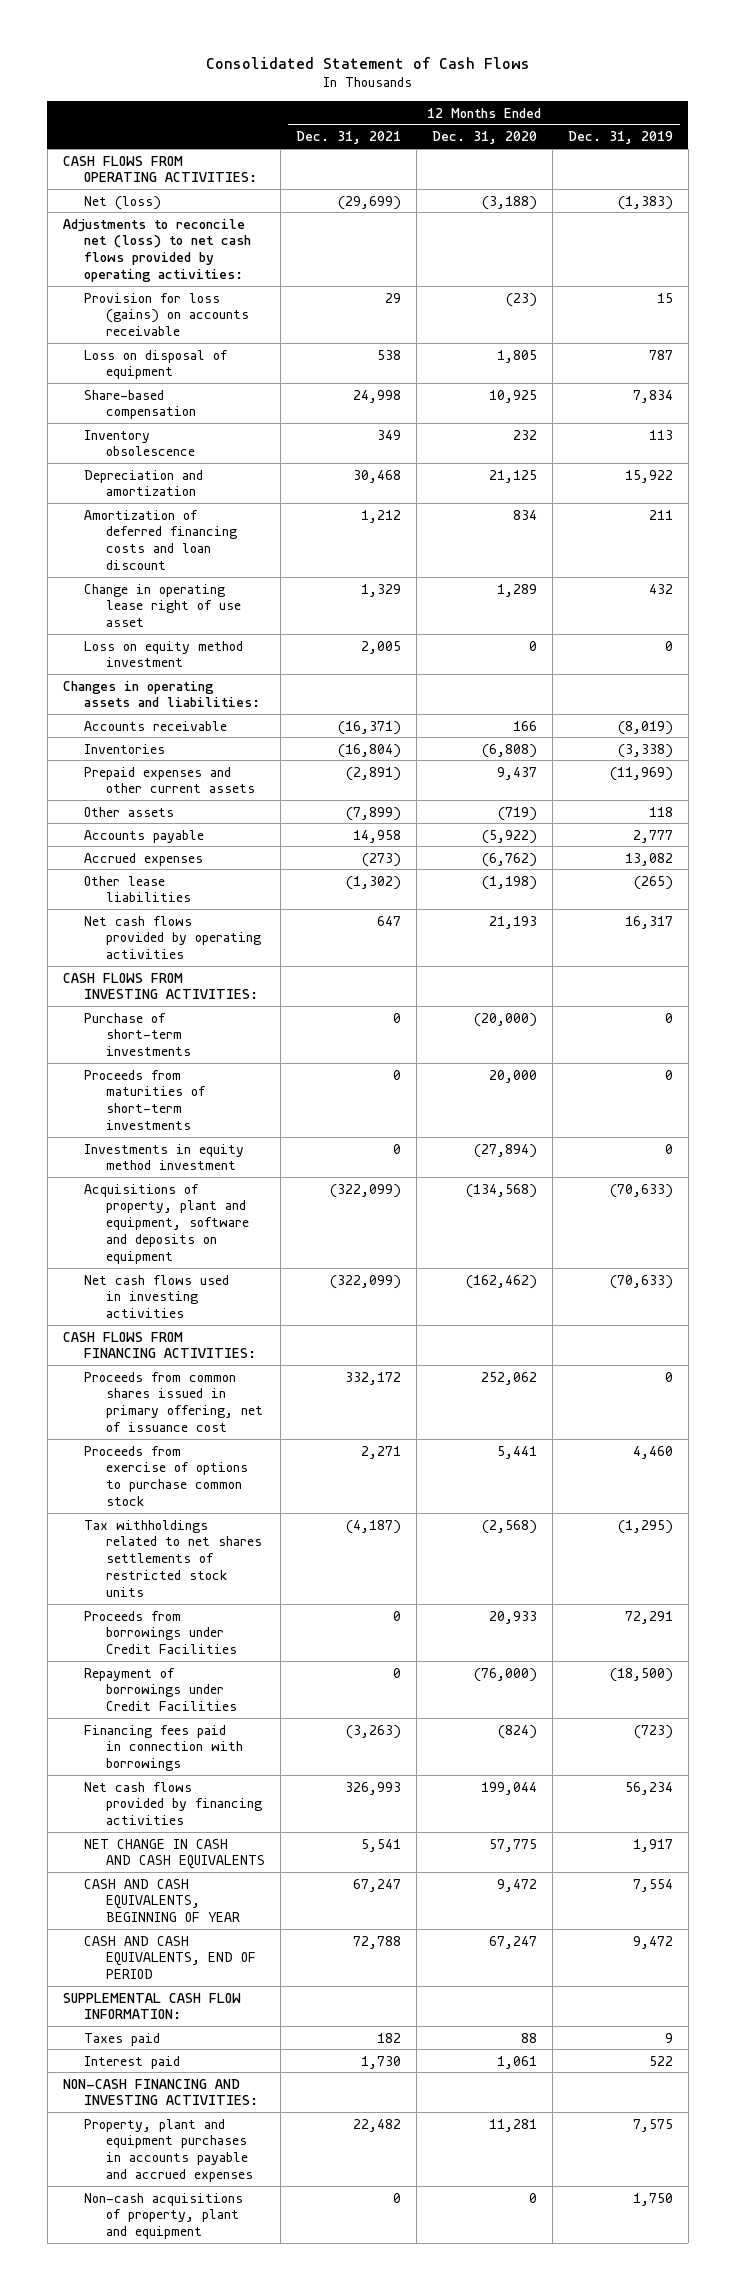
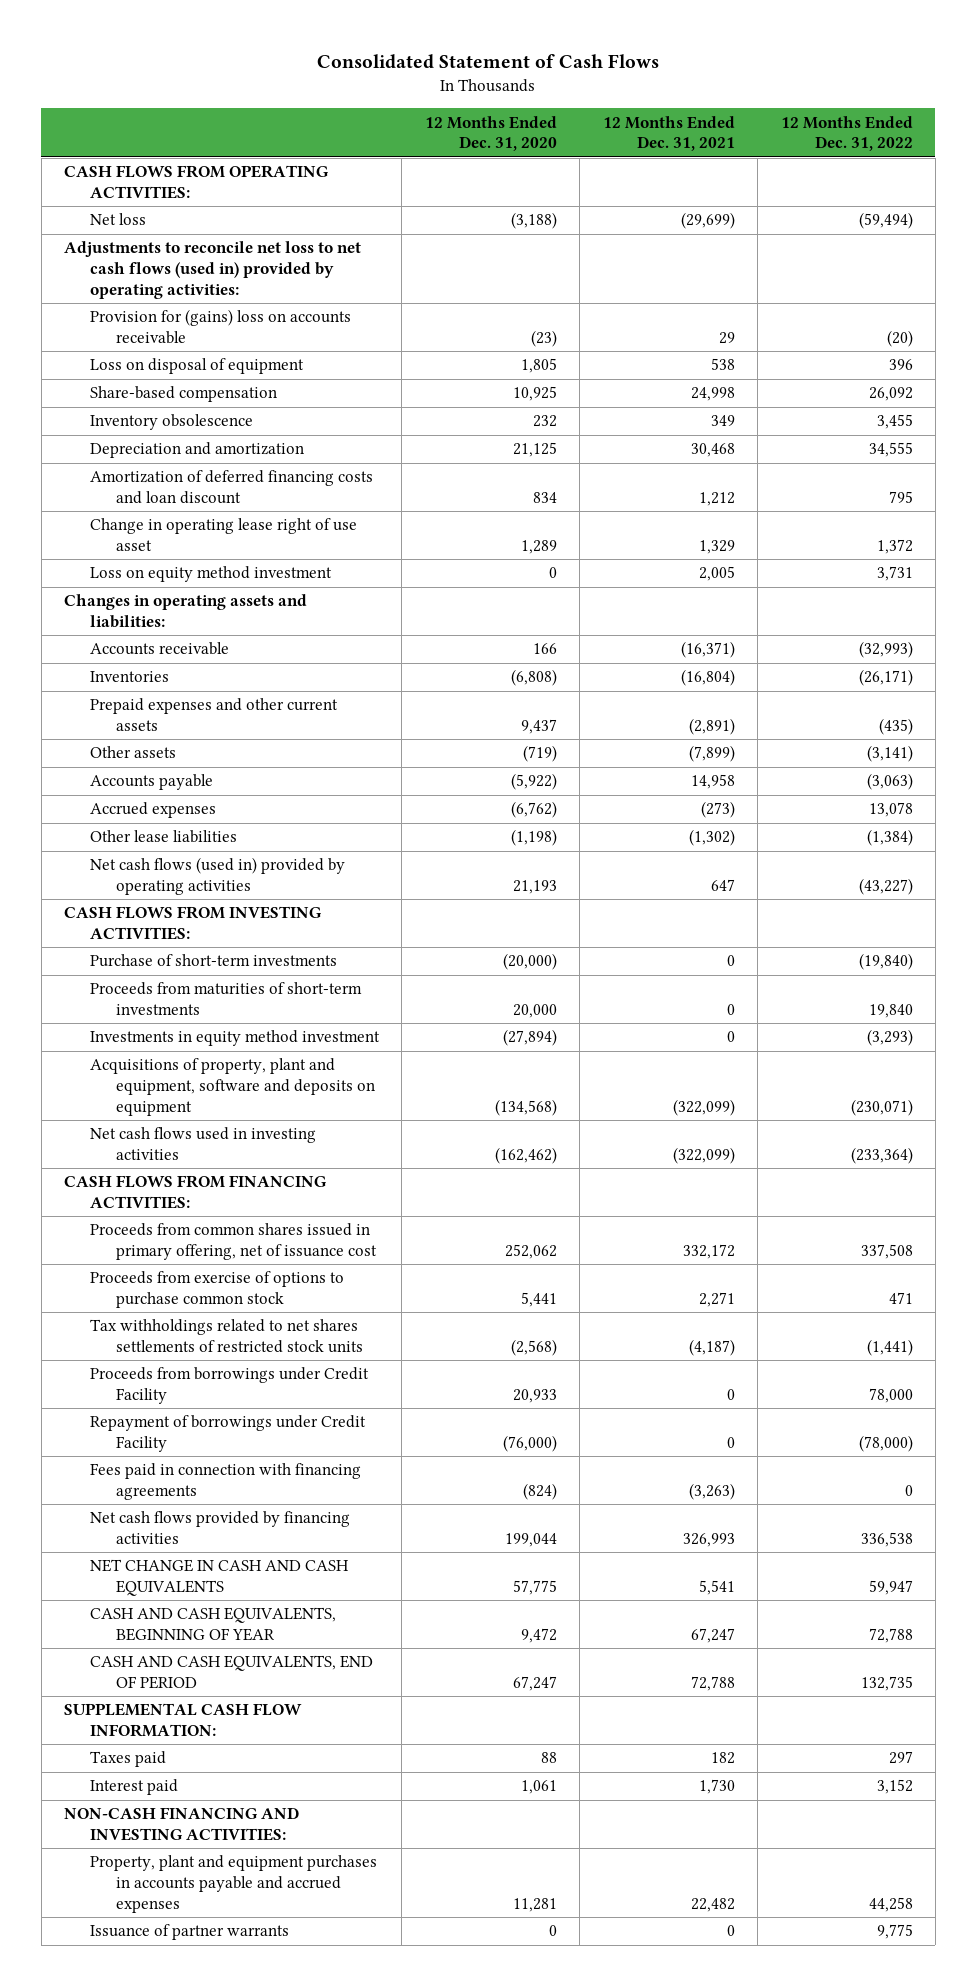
[567,131,673,145] Dec. 31, 2019 -> none
none -> [780,115,913,152] 12 Months Ended Dec. 31, 2022
[84,195,162,210] Net (loss) -> [89,213,146,226] Net loss
[62,218,252,283] Adjustments to reconcile net (loss) to net cash flows provided by operating activities: -> [64,241,362,300] Adjustments to reconcile net loss to net cash flows (used in) provided by operating activities:
[84,292,249,337] Provision for loss (gains) on accounts receivable -> [89,309,351,345] Provision for (gains) loss on accounts receivable
[84,915,261,960] Net cash flows provided by operating activities -> [89,857,345,896] Net cash flows (used in) provided by operating activities
[84,1610,237,1655] Proceeds from borrowings under Credit Facilities -> [89,1367,369,1405] Proceeds from borrowings under Credit Facility
[84,1667,237,1712] Repayment of borrowings under Credit Facilities -> [89,1415,366,1453] Repayment of borrowings under Credit Facility
[84,1724,243,1772] Financing fees paid in connection with borrowings -> [89,1463,361,1501] Fees paid in connection with financing agreements
[84,2192,244,2240] Non-cash acquisitions of property, plant and equipment -> none
none -> [89,1924,289,1941] Issuance of partner warrants

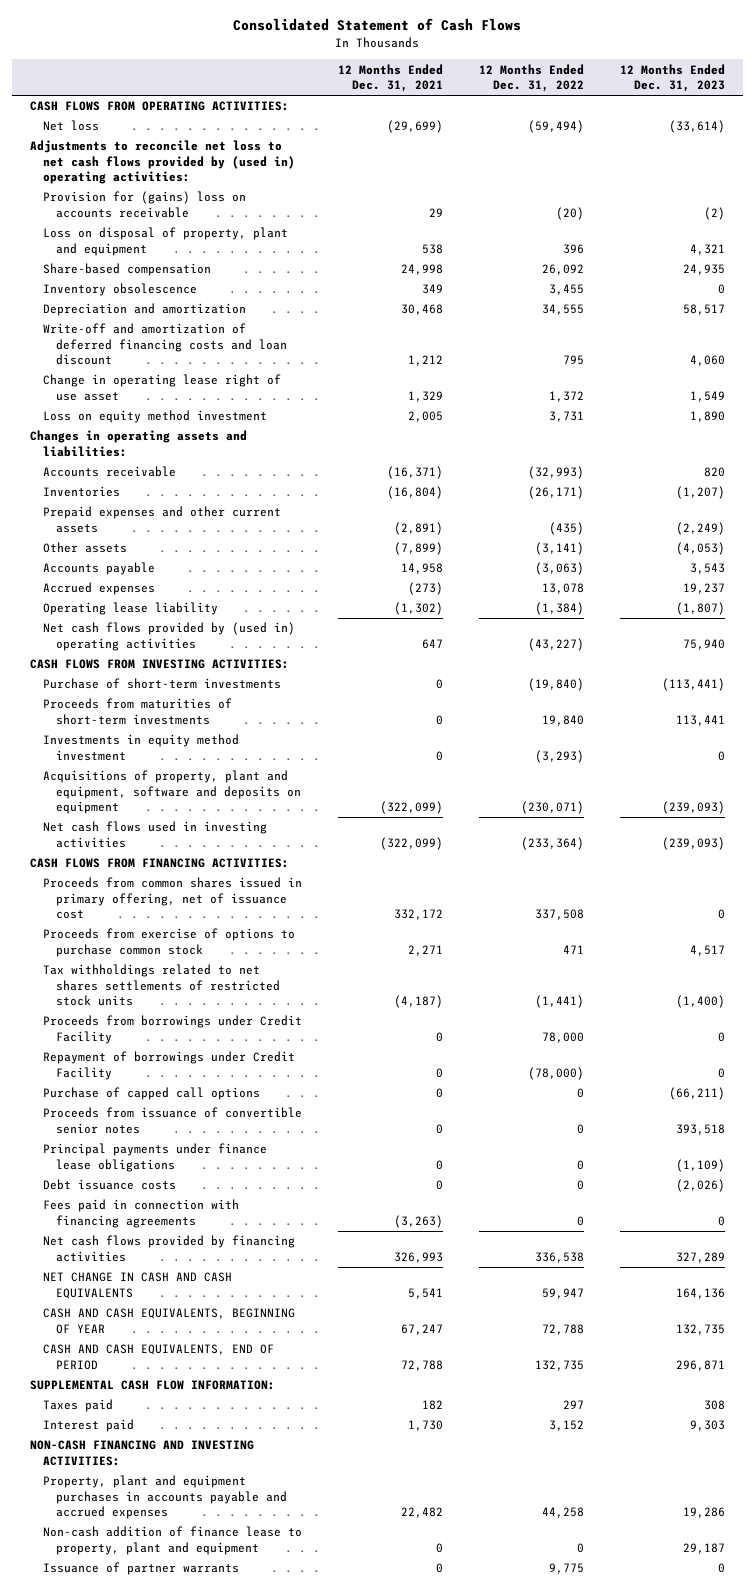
[424,115,557,152] 12 Months Ended Dec. 31, 2020 -> none
none -> [620,63,726,93] 12 Months Ended Dec. 31, 2023
[64,241,362,300] Adjustments to reconcile net loss to net cash flows (used in) provided by operating activities: -> [29,140,295,185] Adjustments to reconcile net loss to net cash flows provided by (used in) operating activities:
[89,358,304,375] Loss on disposal of equipment -> [42,227,288,256] Loss on disposal of property, plant and equipment
[89,470,373,505] Amortization of deferred financing costs and loan discount -> [42,323,287,366] Write-off and amortization of deferred financing costs and loan discount
[89,830,237,844] Other lease liabilities -> [42,602,218,616] Operating lease liability
[89,857,345,896] Net cash flows (used in) provided by operating activities -> [42,622,295,651] Net cash flows provided by (used in) operating activities
none -> [42,1087,260,1101] Purchase of capped call options
none -> [42,1107,302,1134] Proceeds from issuance of convertible senior notes
none -> [42,1143,267,1172] Principal payments under finance lease obligations
none -> [42,1179,176,1191] Debt issuance costs
none -> [42,1526,302,1555] Non-cash addition of finance lease to property, plant and equipment

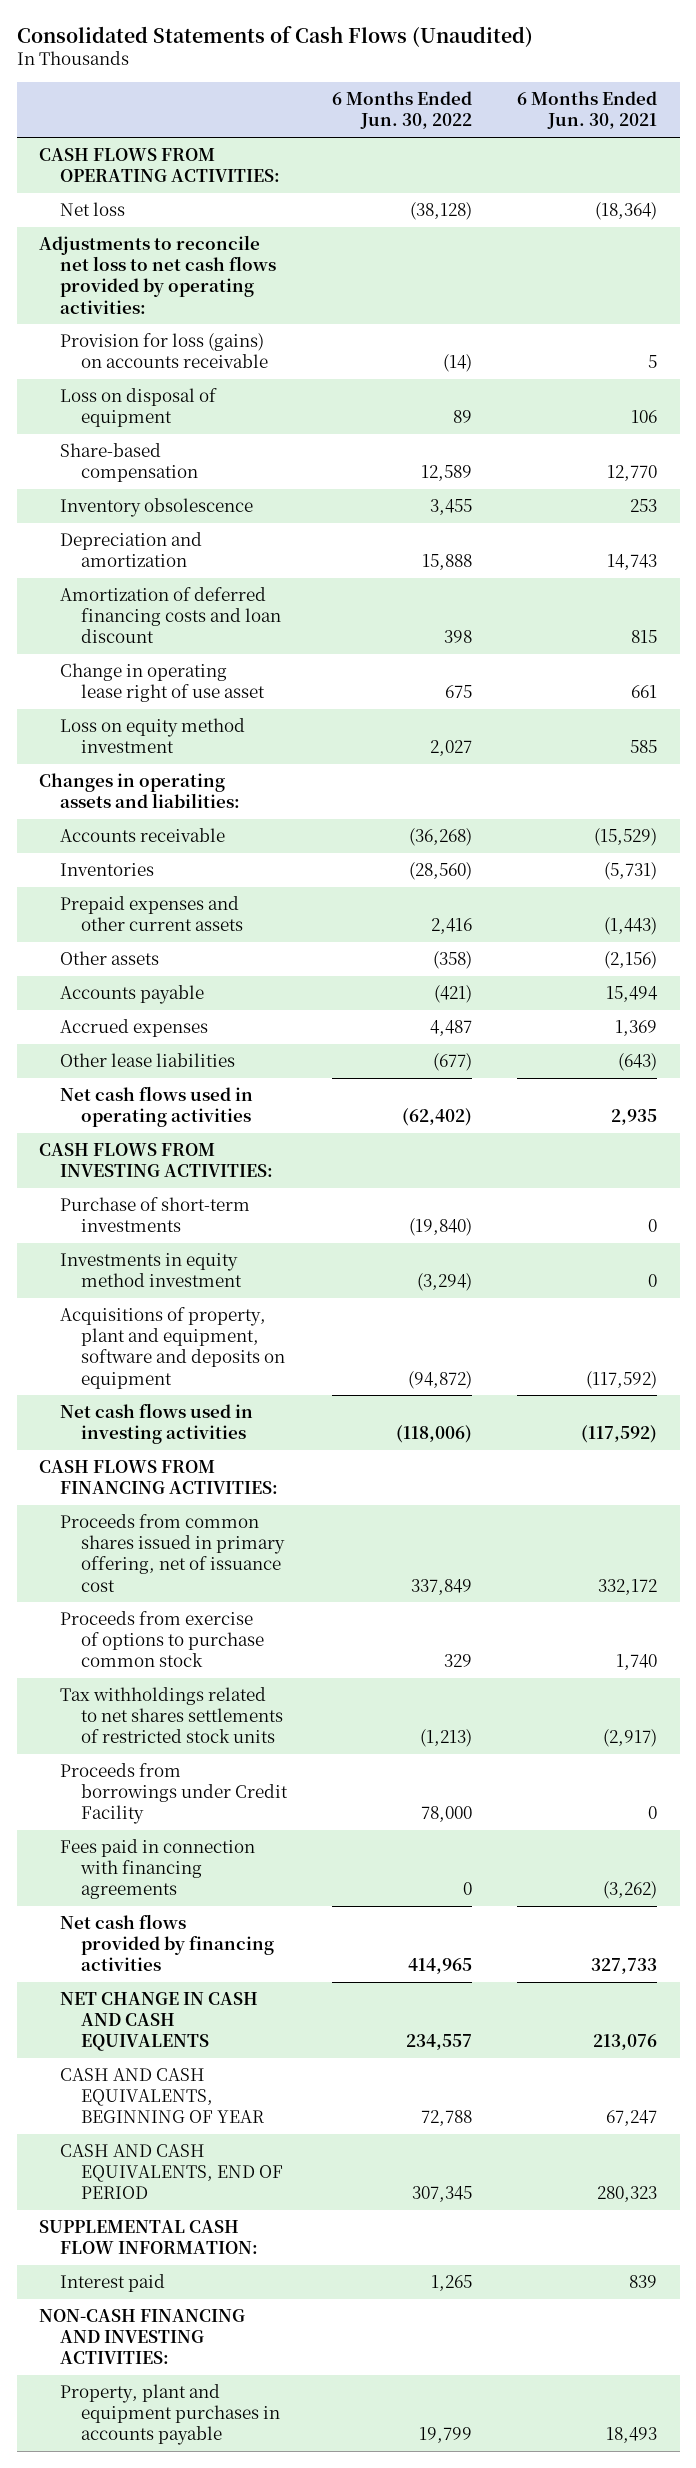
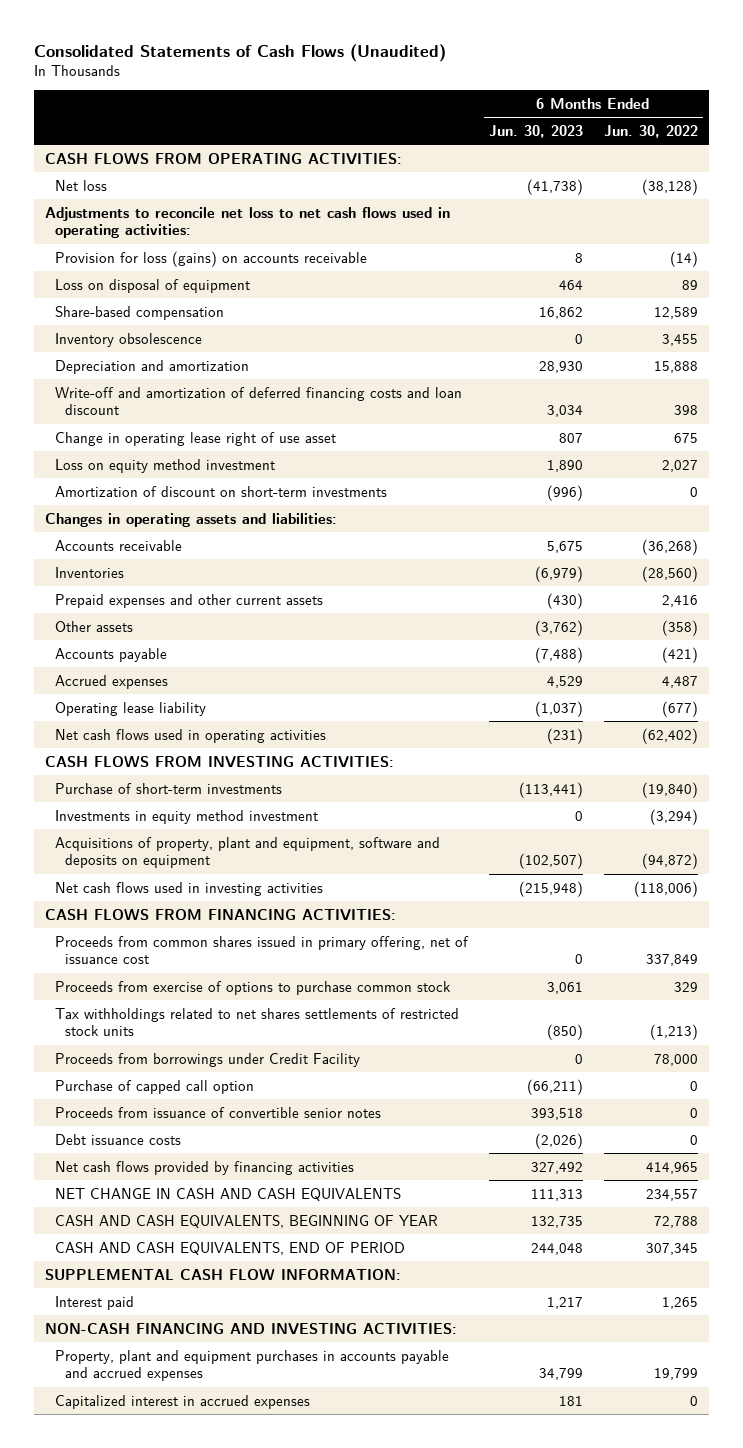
[517,91,658,130] 6 Months Ended Jun. 30, 2021 -> none
none -> [488,124,583,138] Jun. 30, 2023
[39,235,276,314] Adjustments to reconcile net loss to net cash flows provided by operating activities: -> [44,206,450,239] Adjustments to reconcile net loss to net cash flows used in operating activities:
[59,587,281,644] Amortization of deferred financing costs and loan discount -> [54,386,462,416] Write-off and amortization of deferred financing costs and loan discount
none -> [54,485,387,497] Amortization of discount on short-term investments
[59,1053,235,1068] Other lease liabilities -> [54,701,206,716] Operating lease liability
[59,1839,255,1900] Fees paid in connection with financing agreements -> none
none -> [54,1079,254,1094] Purchase of capped call option
none -> [54,1106,381,1118] Proceeds from issuance of convertible senior notes
none -> [54,1133,181,1145] Debt issuance costs
[59,2384,280,2446] Property, plant and equipment purchases in accounts payable -> [54,1349,449,1382] Property, plant and equipment purchases in accounts payable and accrued expenses
none -> [54,1394,310,1409] Capitalized interest in accrued expenses

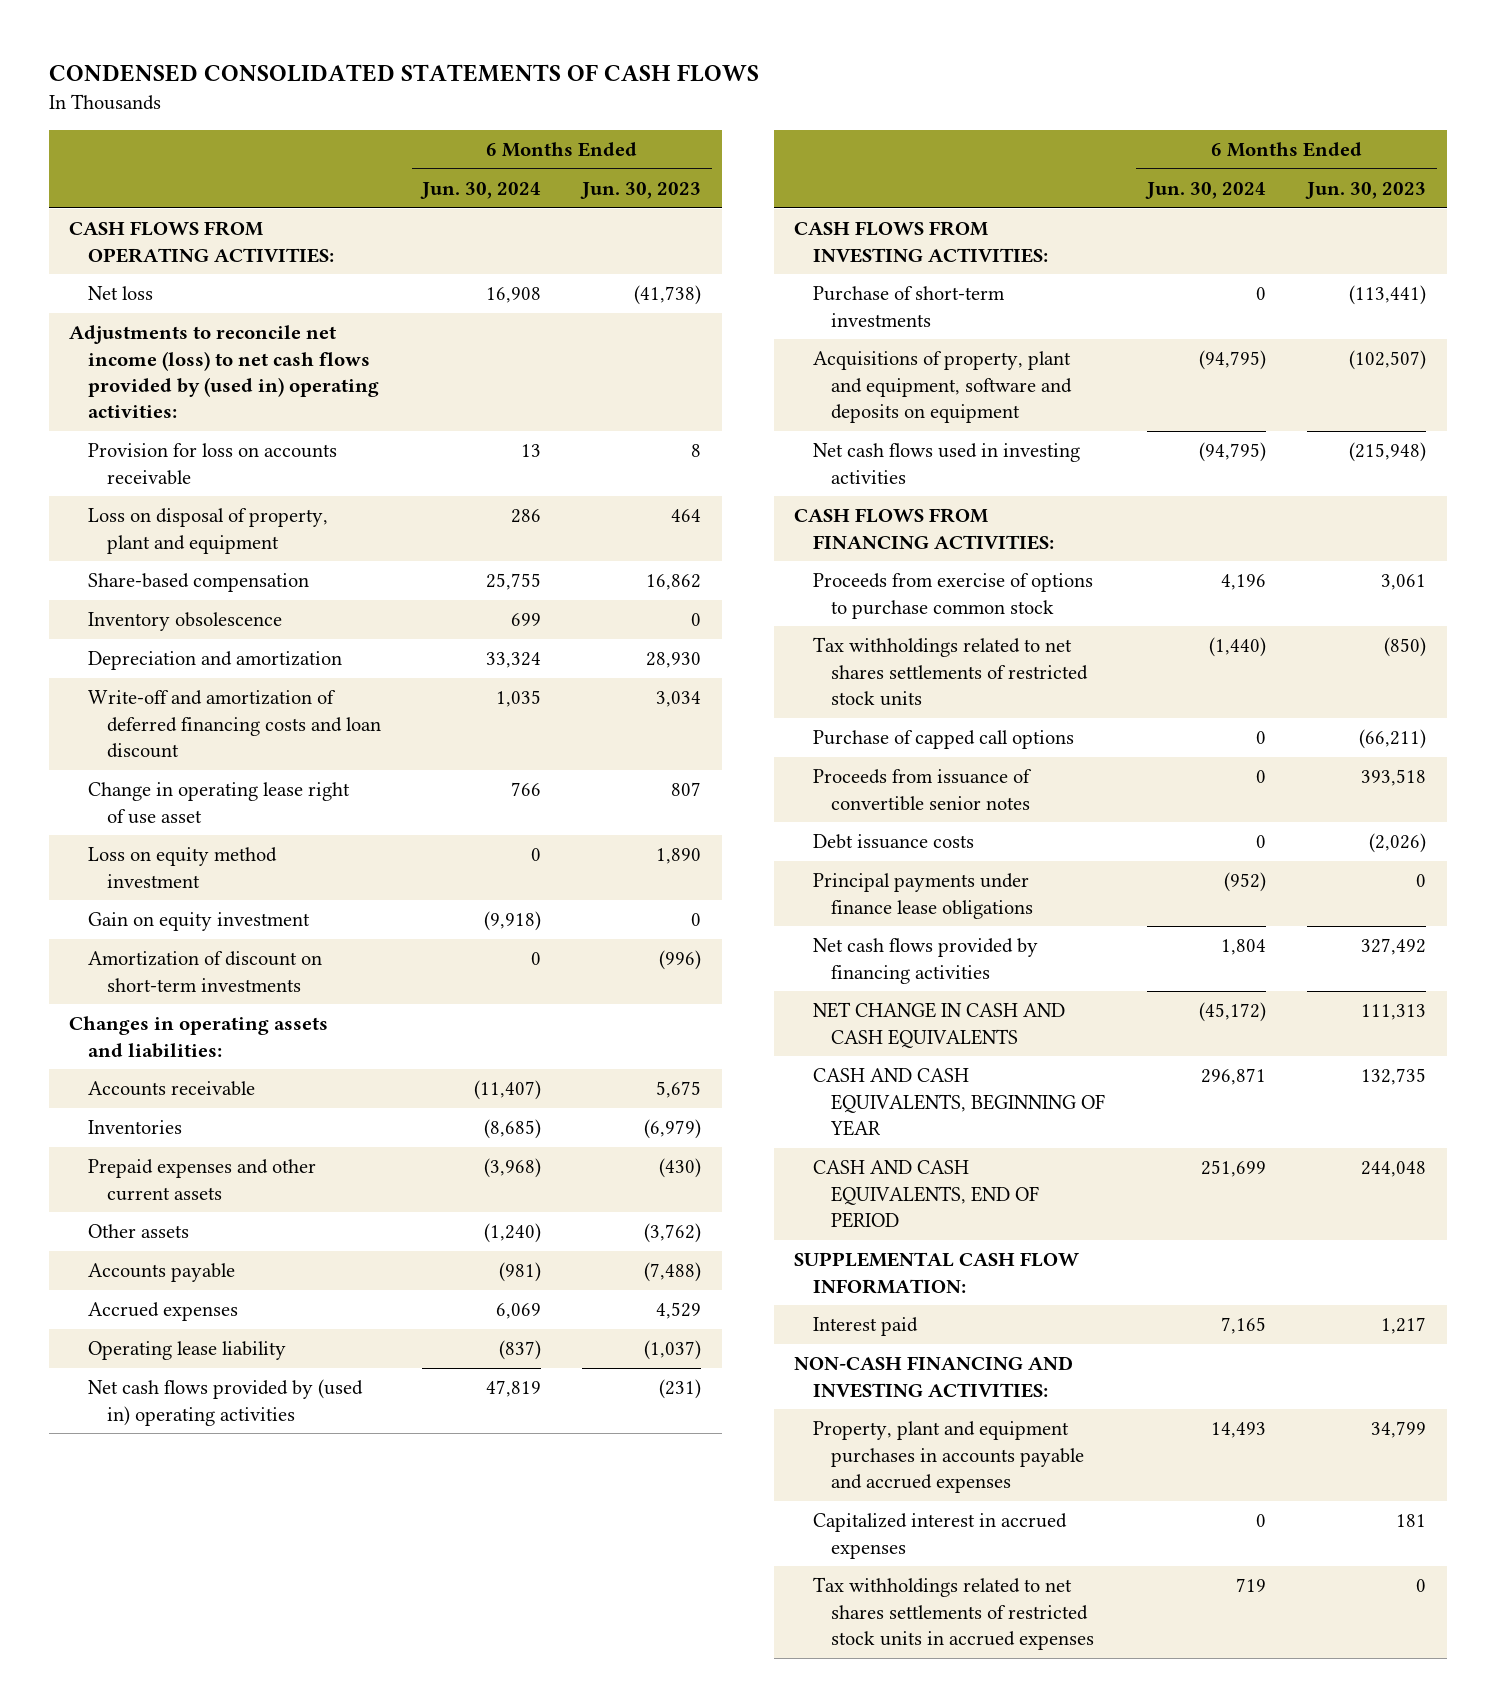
[34,43,447,62] Consolidated Statements of Cash Flows (Unaudited) -> [48,63,759,82] CONDENSED CONSOLIDATED STATEMENTS OF CASH FLOWS
[603,124,698,138] Jun. 30, 2022 -> none
none -> [419,182,541,200] Jun. 30, 2024
[44,206,450,239] Adjustments to reconcile net loss to net cash flows used in operating activities: -> [69,325,380,418] Adjustments to reconcile net income (loss) to net cash flows provided by (used in) operating activities:
[54,250,367,267] Provision for loss (gains) on accounts receivable -> [88,443,338,485] Provision for loss on accounts receivable
[54,278,250,293] Loss on disposal of equipment -> [88,508,329,554] Loss on disposal of property, plant and equipment
none -> [88,912,311,932] Gain on equity investment
[54,728,326,743] Net cash flows used in operating activities -> [88,1379,364,1426] Net cash flows provided by (used in) operating activities
[54,809,318,824] Investments in equity method investment -> none
[54,935,469,965] Proceeds from common shares issued in primary offering, net of issuance cost -> none
[54,1052,360,1067] Proceeds from borrowings under Credit Facility -> none
[54,1079,254,1094] Purchase of capped call option -> [812,730,1074,750] Purchase of capped call options
none -> [812,873,1034,919] Principal payments under finance lease obligations
none -> [812,1577,1095,1650] Tax withholdings related to net shares settlements of restricted stock units in accrued expenses

